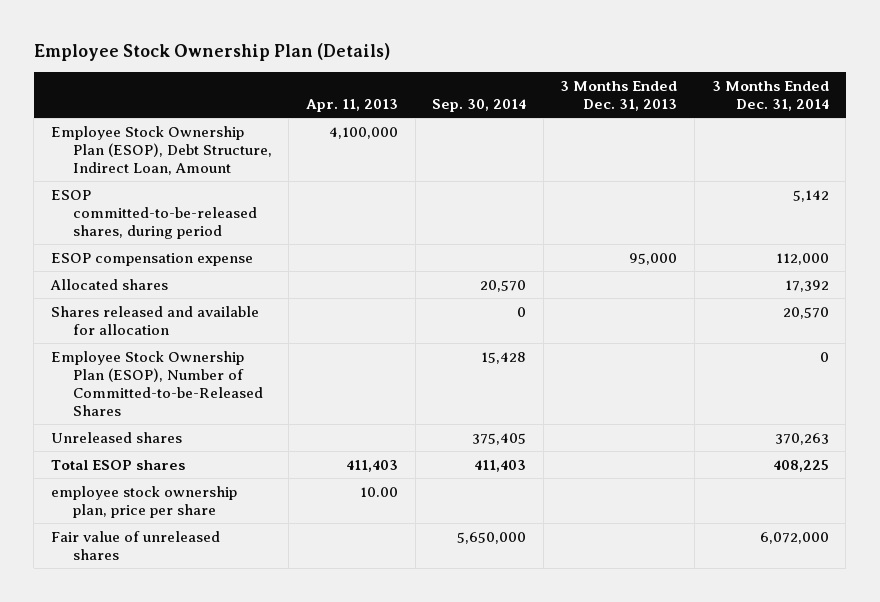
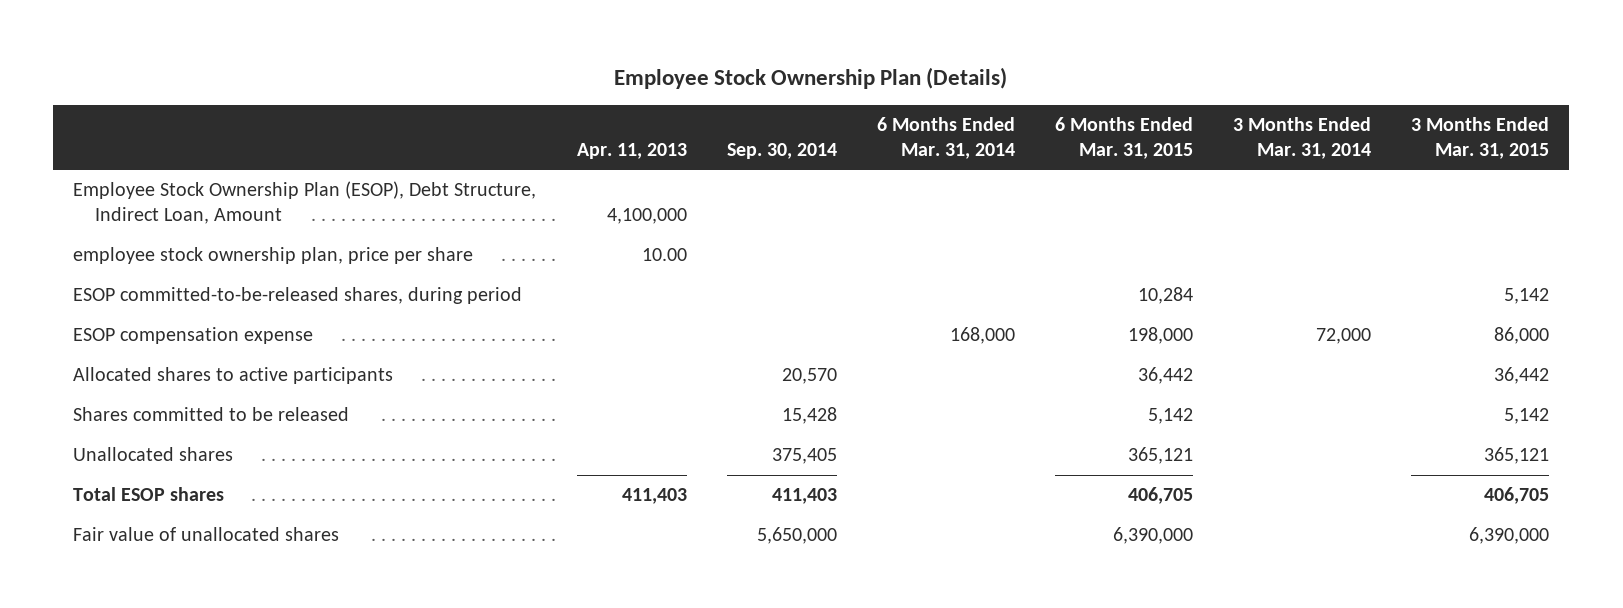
[560,80,678,111] 3 Months Ended Dec. 31, 2013 -> none
[711,80,829,111] 3 Months Ended Dec. 31, 2014 -> none
none -> [876,117,1015,159] 6 Months Ended Mar. 31, 2014
none -> [1055,117,1194,159] 6 Months Ended Mar. 31, 2015
none -> [1233,117,1372,159] 3 Months Ended Mar. 31, 2014
none -> [1411,117,1550,159] 3 Months Ended Mar. 31, 2015
[50,485,237,518] employee stock ownership plan, price per share -> [73,247,474,265] employee stock ownership plan, price per share
[50,305,259,335] Shares released and available for allocation -> none
[49,278,168,290] Allocated shares -> [73,367,394,385] Allocated shares to active participants
[50,350,263,416] Employee Stock Ownership Plan (ESOP), Number of Committed-to-be-Released Shares -> [73,407,350,422] Shares committed to be released
[50,431,182,443] Unreleased shares -> [73,447,234,462] Unallocated shares
[50,530,220,560] Fair value of unreleased shares -> [73,527,340,542] Fair value of unallocated shares

